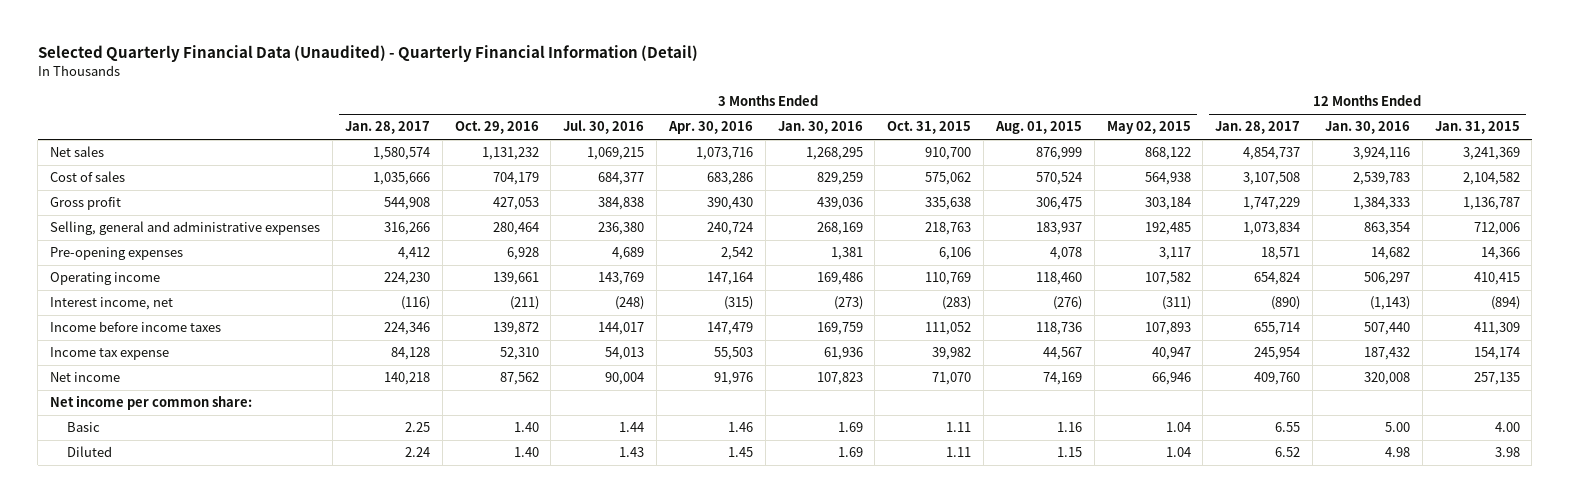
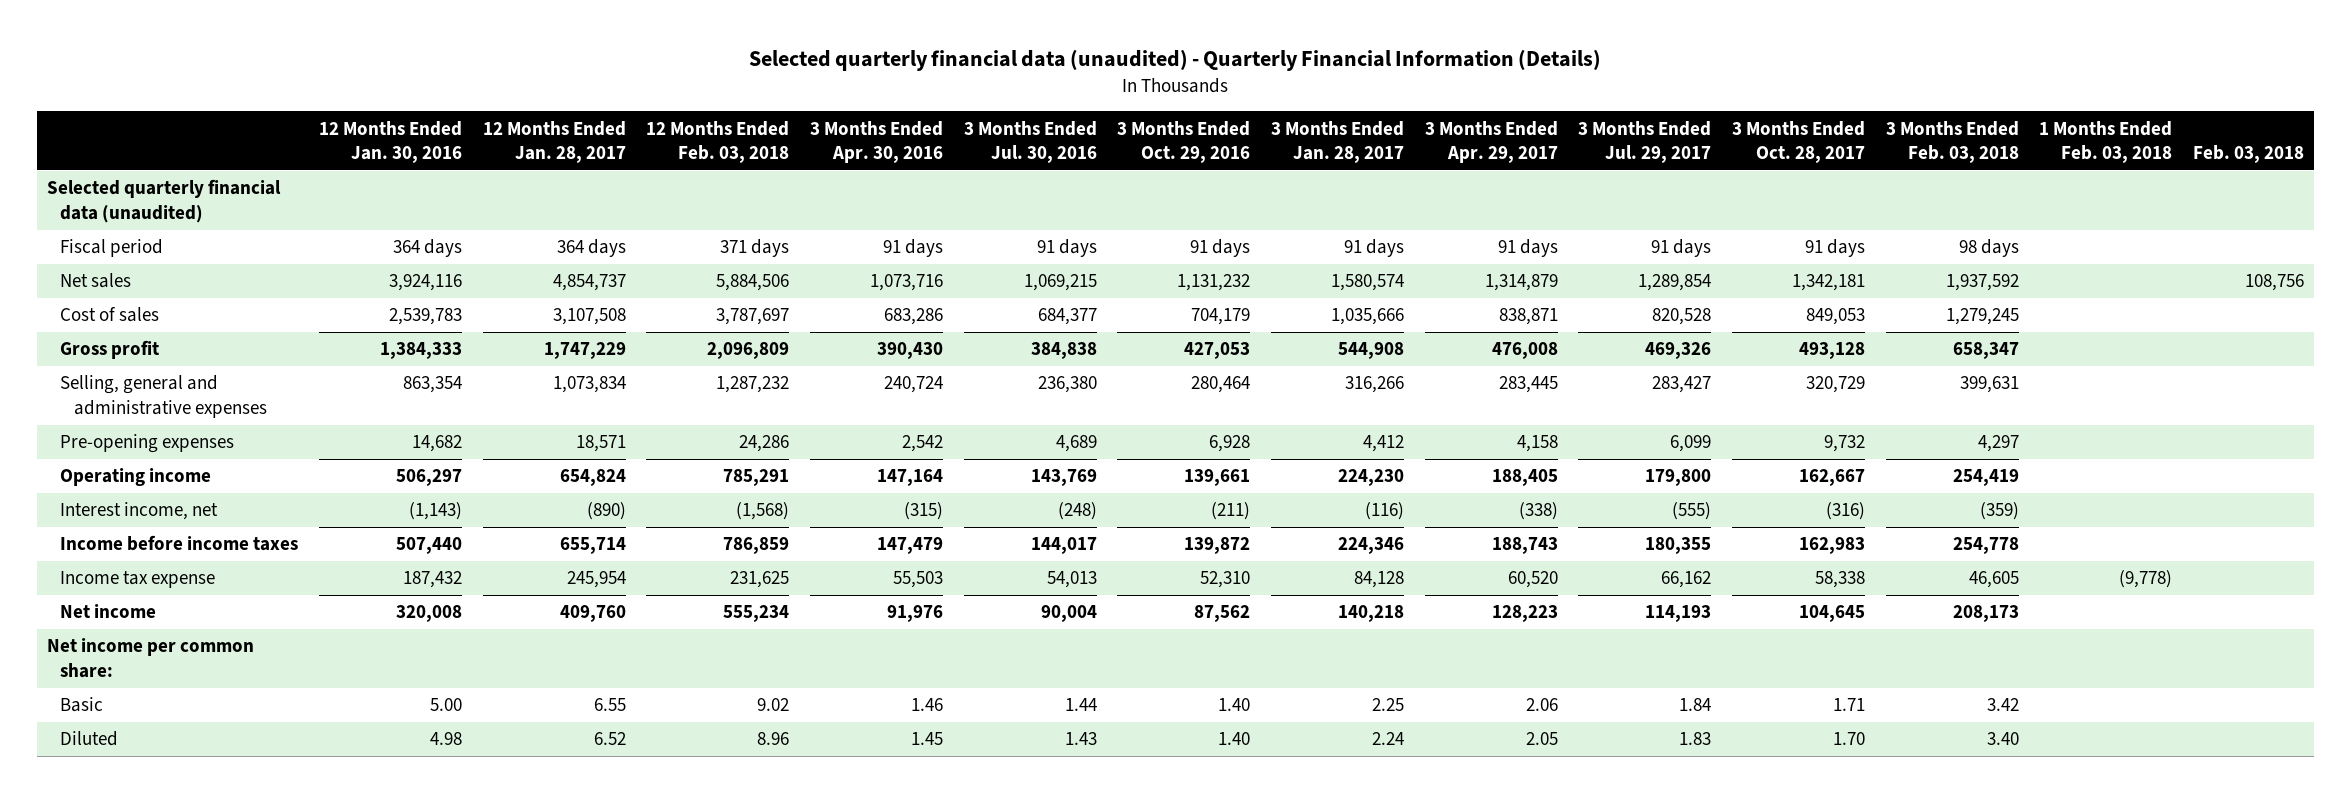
[37,45,698,63] Selected Quarterly Financial Data (Unaudited) - Quarterly Financial Information (Detail) -> [749,49,1602,72] Selected quarterly financial data (unaudited) - Quarterly Financial Information (Details)
[777,121,863,135] Jan. 30, 2016 -> none
[887,121,972,135] Oct. 31, 2015 -> none
[994,121,1082,135] Aug. 01, 2015 -> none
[1106,121,1191,135] May 02, 2015 -> none
[1434,121,1520,135] Jan. 31, 2015 -> none
none -> [646,120,790,163] 12 Months Ended Feb. 03, 2018
none -> [1424,120,1558,163] 3 Months Ended Apr. 29, 2017
none -> [1578,120,1712,163] 3 Months Ended Jul. 29, 2017
none -> [1731,120,1865,163] 3 Months Ended Oct. 28, 2017
none -> [1885,120,2019,163] 3 Months Ended Feb. 03, 2018
none -> [2039,120,2173,163] 1 Months Ended Feb. 03, 2018
none -> [2192,144,2304,163] Feb. 03, 2018
none -> [46,179,281,223] Selected quarterly financial data (unaudited)
none -> [60,239,164,258] Fiscal period

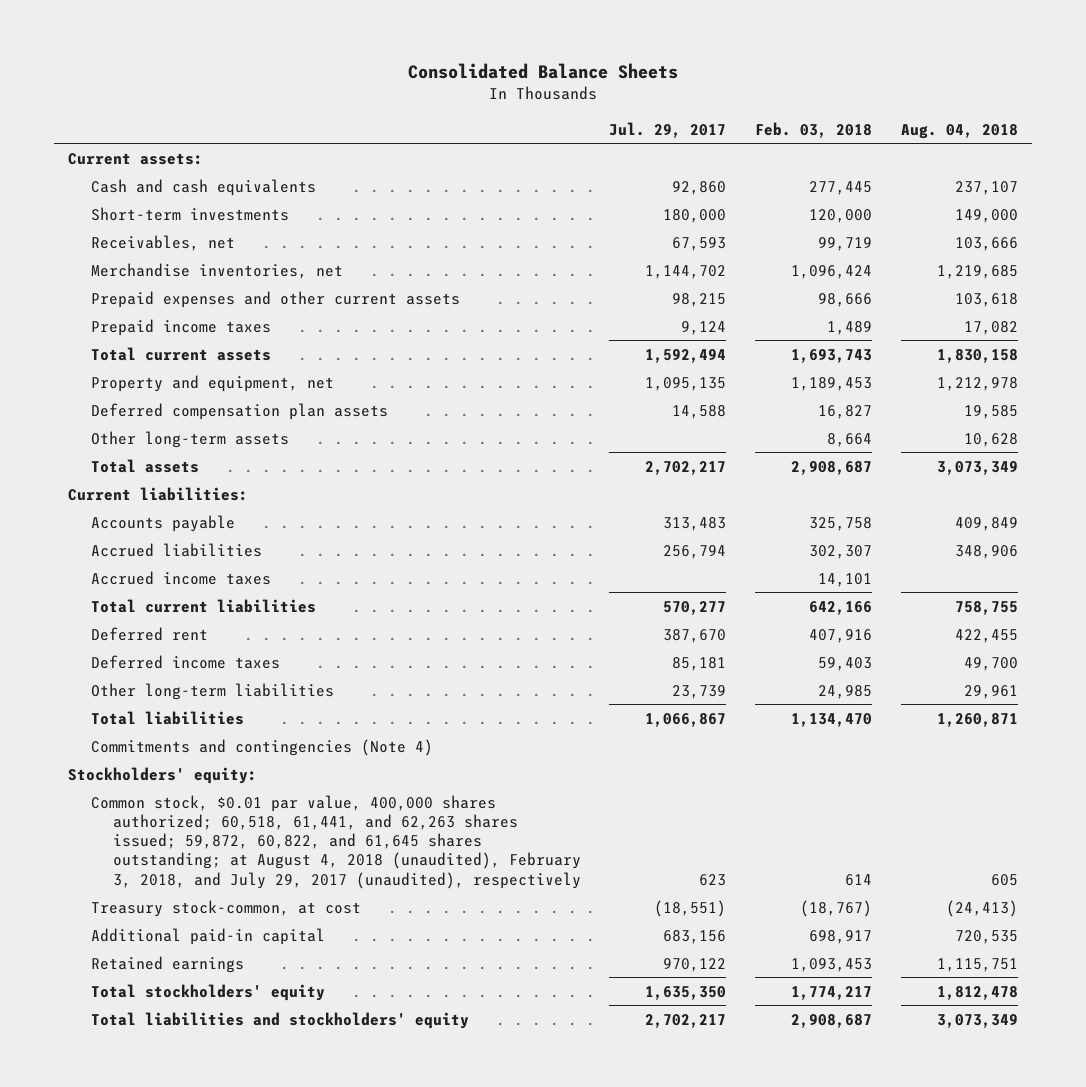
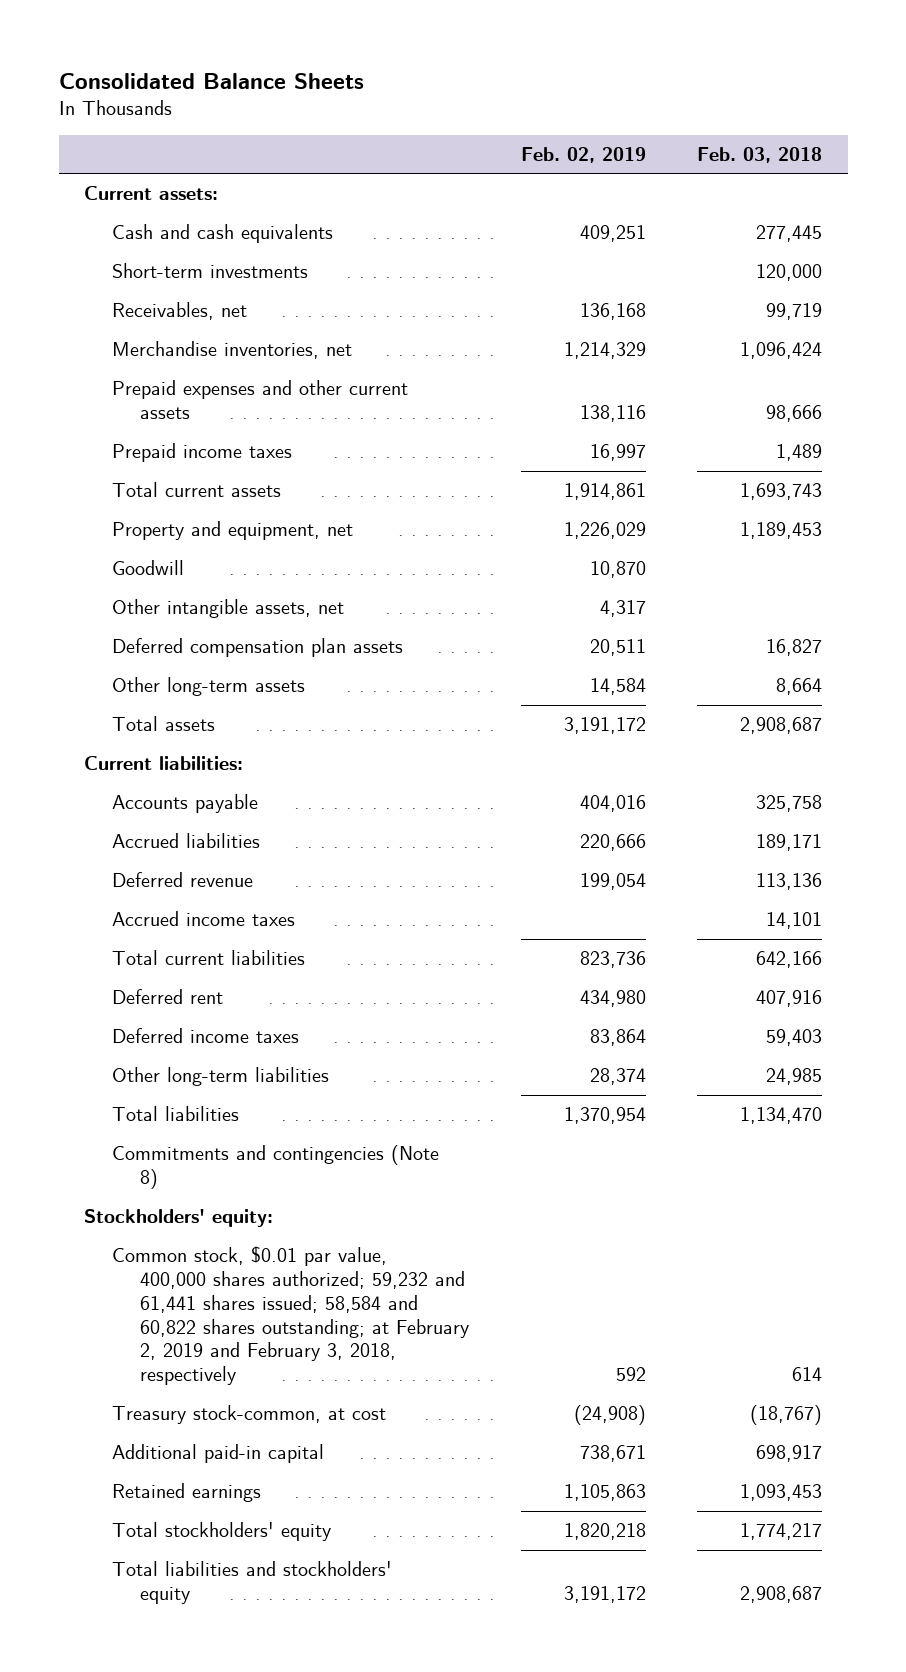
[609,121,727,138] Jul. 29, 2017 -> none
[900,123,1018,139] Aug. 04, 2018 -> none
none -> [520,146,646,163] Feb. 02, 2019
none -> [112,560,185,576] Goodwill
none -> [112,599,345,619] Other intangible assets, net
[808,544,872,559] 302,307 -> [755,834,822,852] 189,171
none -> [112,872,254,888] Deferred revenue
[90,738,433,756] Commitments and contingencies (Note 4) -> [112,1145,440,1189] Commitments and contingencies (Note 8)
[90,794,581,889] Common stock, $0.01 par value, 400,000 shares authorized; 60,518, 61,441, and 62,263 shares issued; 59,872, 60,822, and 61,645 shares outstanding; at August 4, 2018 (unaudited), February 3, 2018, and July 29, 2017 (unaudited), respectively -> [112,1246,470,1386] Common stock, $0.01 par value, 400,000 shares authorized; 59,232 and 61,441 shares issued; 58,584 and 60,822 shares outstanding; at February 2, 2019 and February 3, 2018, respectively

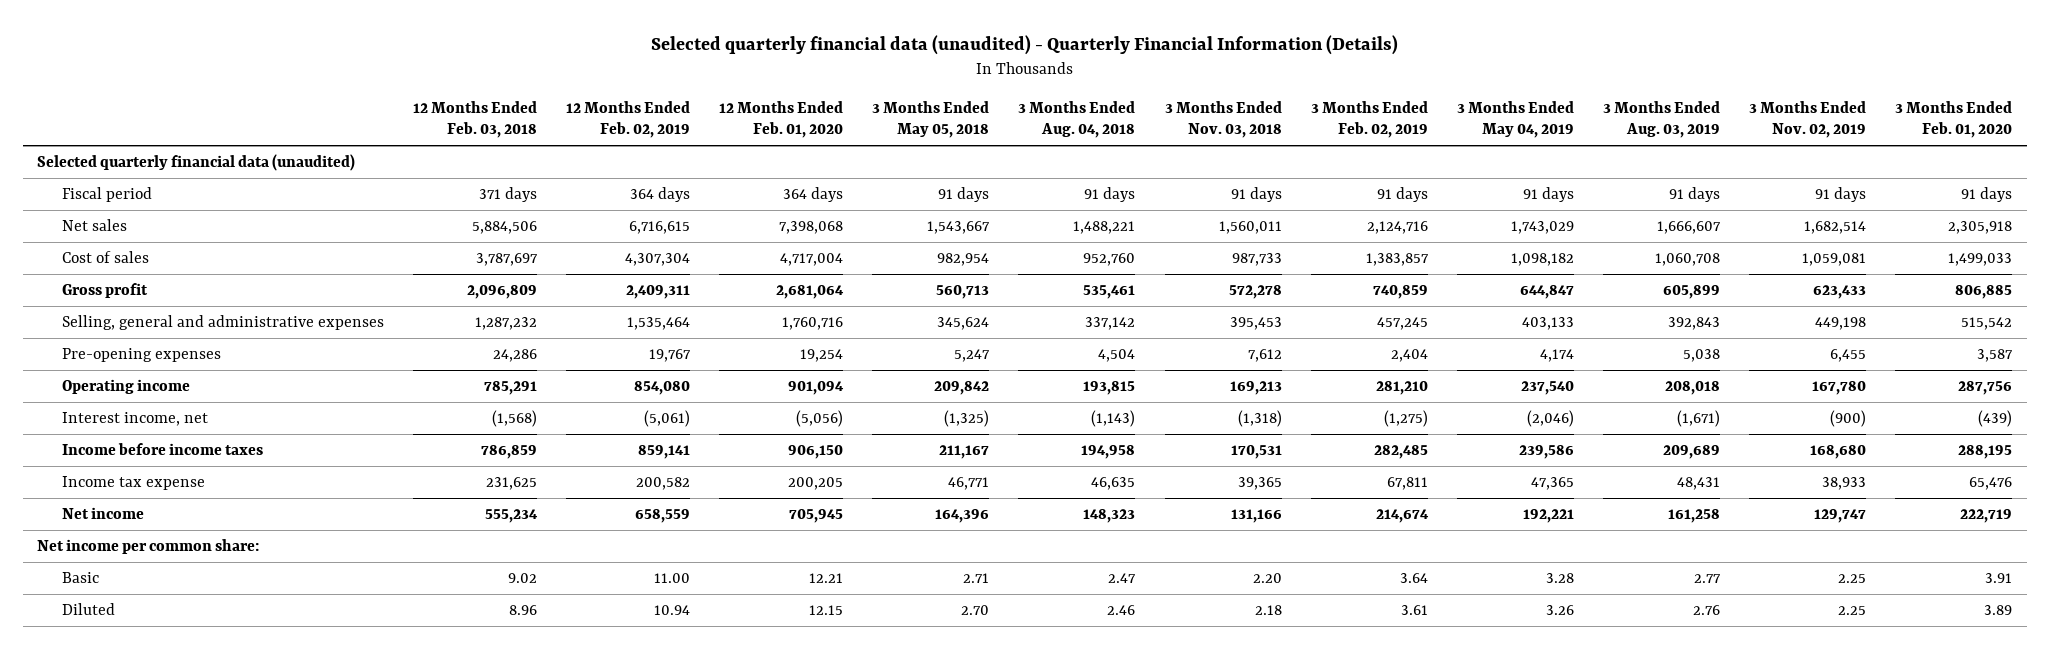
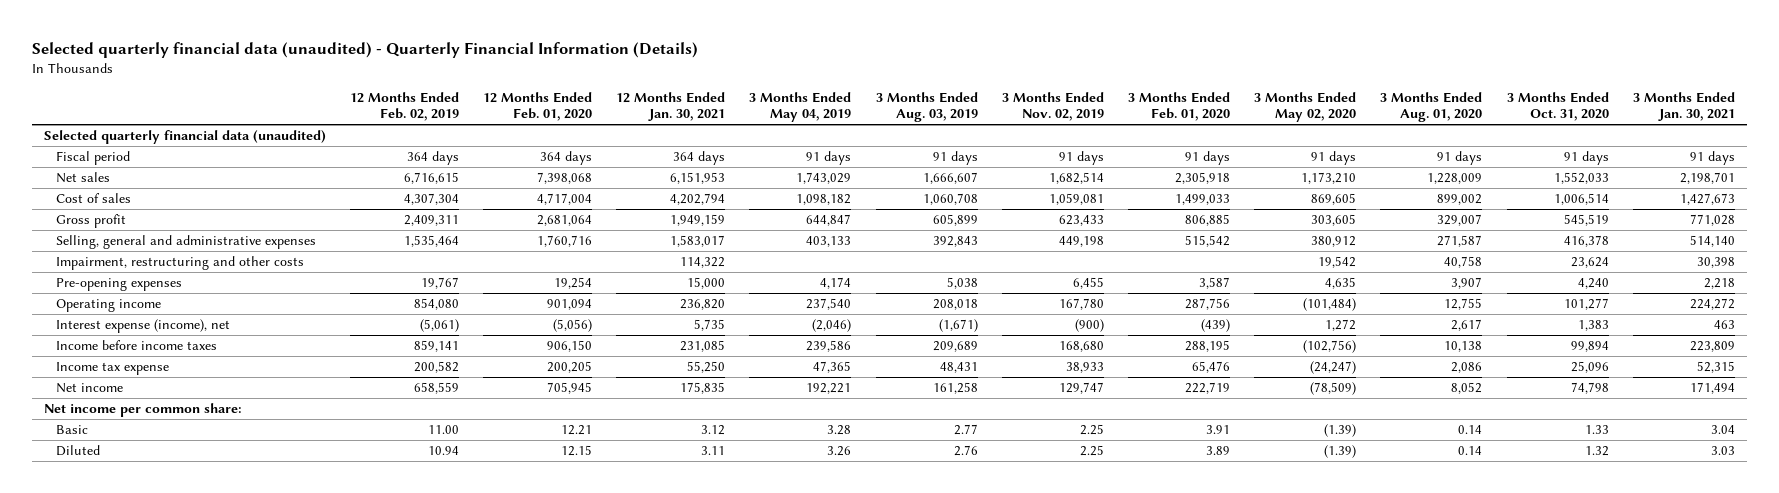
[413,101,538,139] 12 Months Ended Feb. 03, 2018 -> none
[872,101,990,139] 3 Months Ended May 05, 2018 -> none
[1018,101,1136,139] 3 Months Ended Aug. 04, 2018 -> none
[1164,101,1282,139] 3 Months Ended Nov. 03, 2018 -> none
[1310,101,1428,139] 3 Months Ended Feb. 02, 2019 -> none
none -> [616,91,726,122] 12 Months Ended Jan. 30, 2021
none -> [1254,91,1357,123] 3 Months Ended May 02, 2020
none -> [1380,91,1483,123] 3 Months Ended Aug. 01, 2020
none -> [1506,91,1609,122] 3 Months Ended Oct. 31, 2020
none -> [1632,91,1735,122] 3 Months Ended Jan. 30, 2021
none -> [56,255,305,270] Impairment, restructuring and other costs
[61,412,208,427] Interest income, net -> [56,318,231,333] Interest expense (income), net

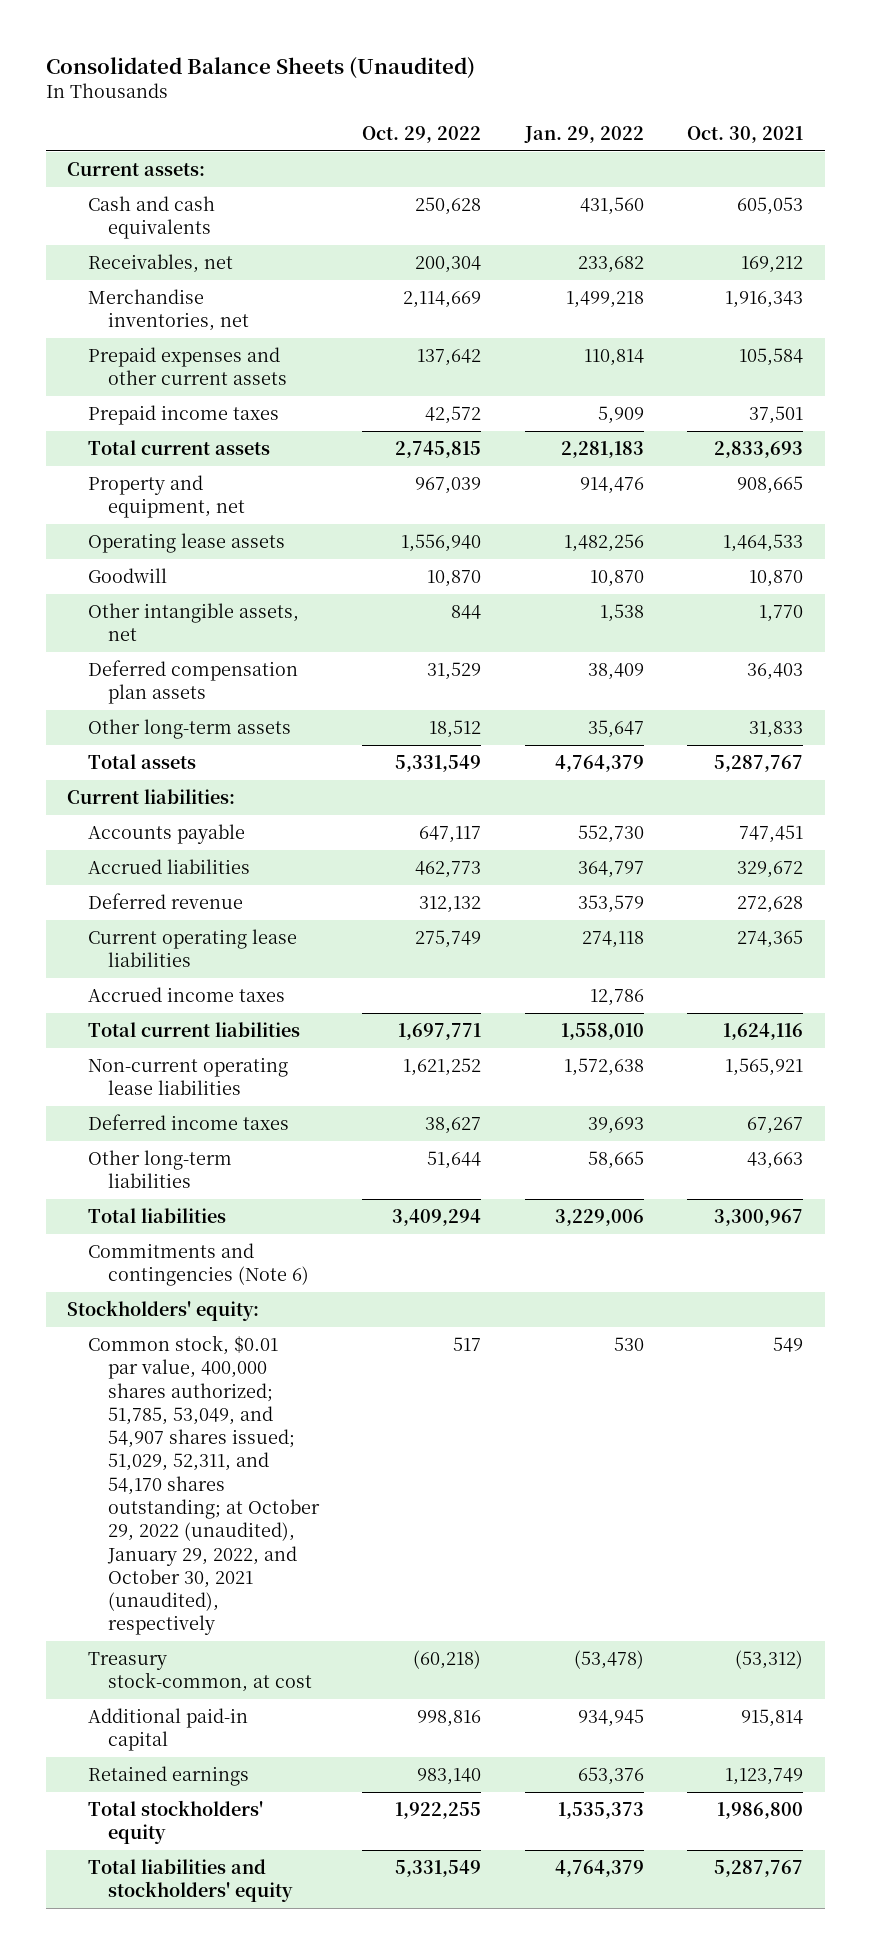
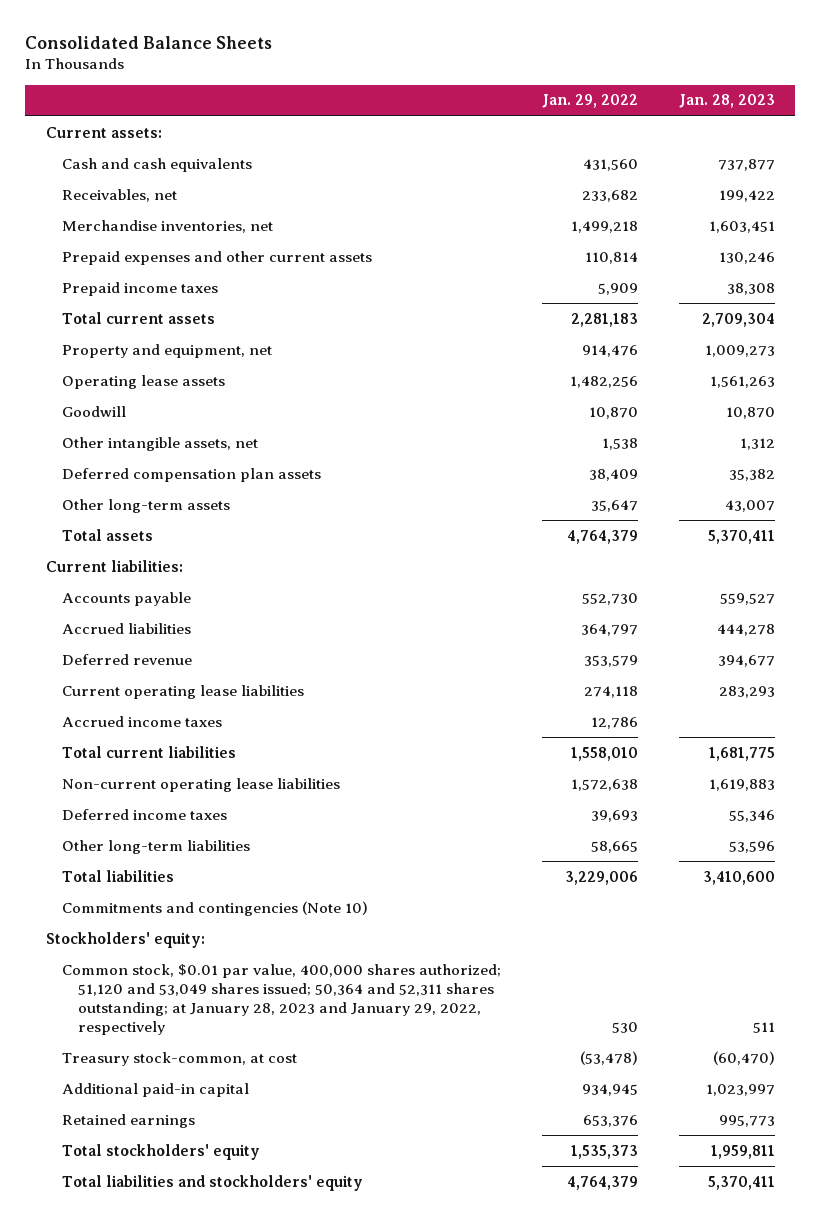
[45,56,475,79] Consolidated Balance Sheets (Unaudited) -> [25,35,273,49] Consolidated Balance Sheets
[362,125,482,143] Oct. 29, 2022 -> none
[687,125,804,143] Oct. 30, 2021 -> none
none -> [678,94,775,109] Jan. 28, 2023
[87,1243,309,1287] Commitments and contingencies (Note 6) -> [61,900,368,916] Commitments and contingencies (Note 10)
[87,1335,320,1636] Common stock, $0.01 par value, 400,000 shares authorized; 51,785, 53,049, and 54,907 shares issued; 51,029, 52,311, and 54,170 shares outstanding; at October 29, 2022 (unaudited), January 29, 2022, and October 30, 2021 (unaudited), respectively -> [61,963,501,1036] Common stock, $0.01 par value, 400,000 shares authorized; 51,120 and 53,049 shares issued; 50,364 and 52,311 shares outstanding; at January 28, 2023 and January 29, 2022, respectively

